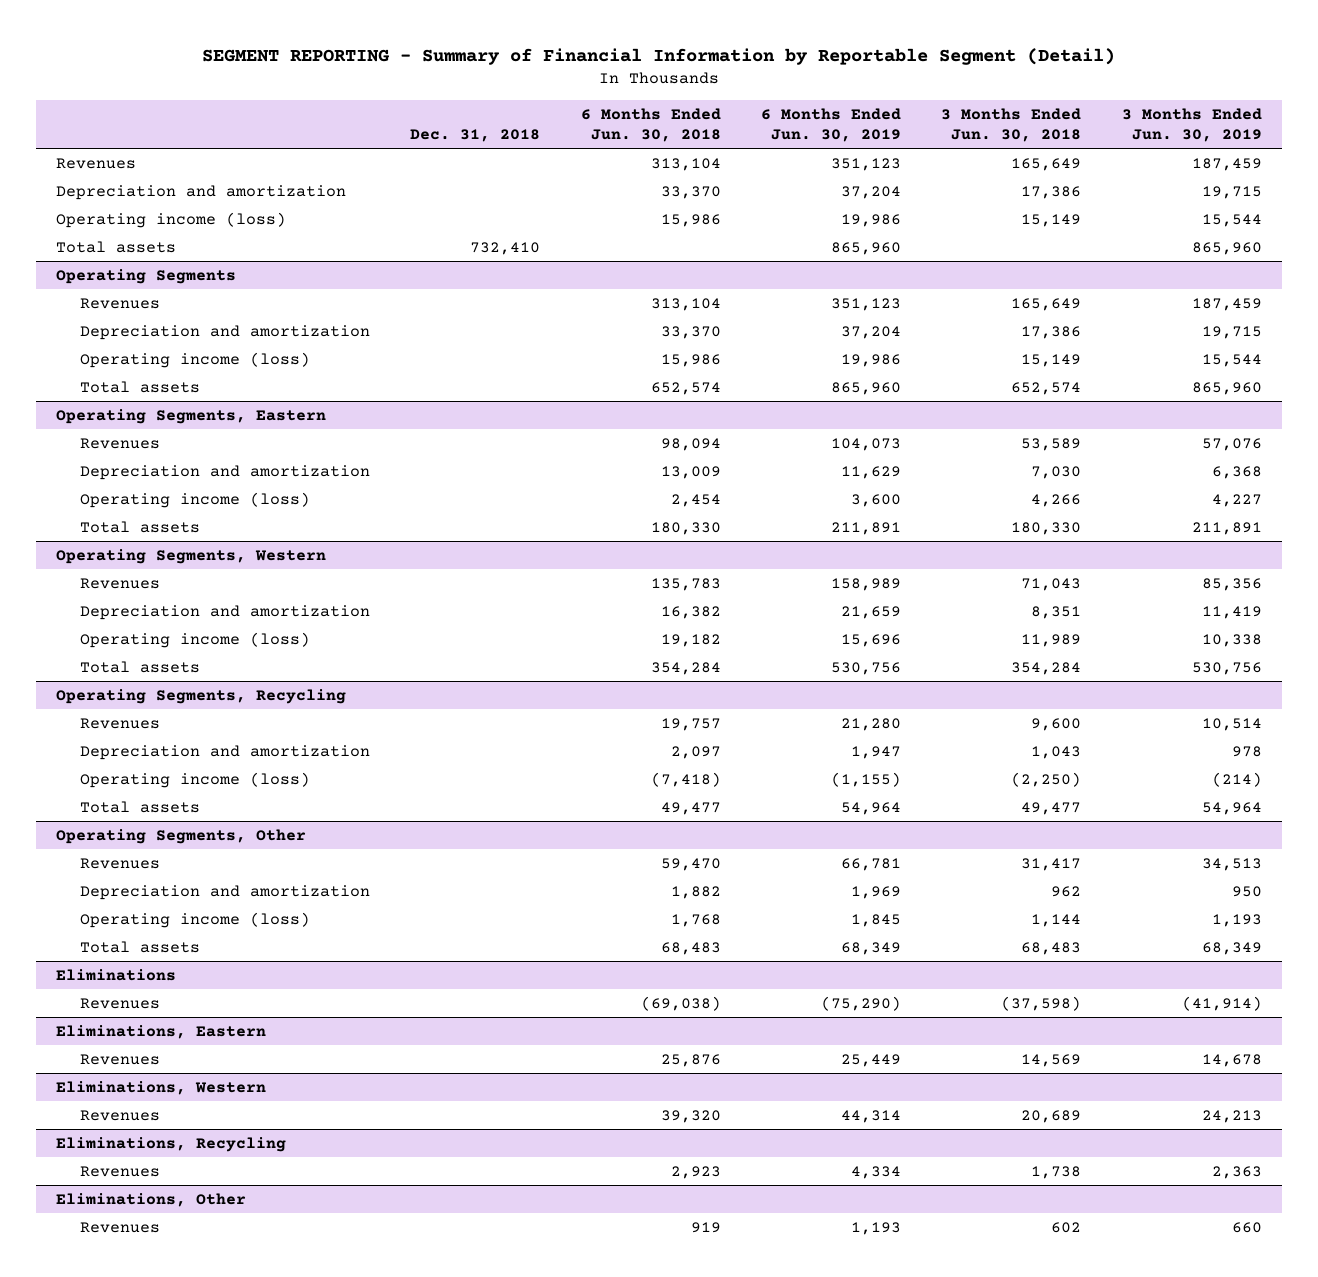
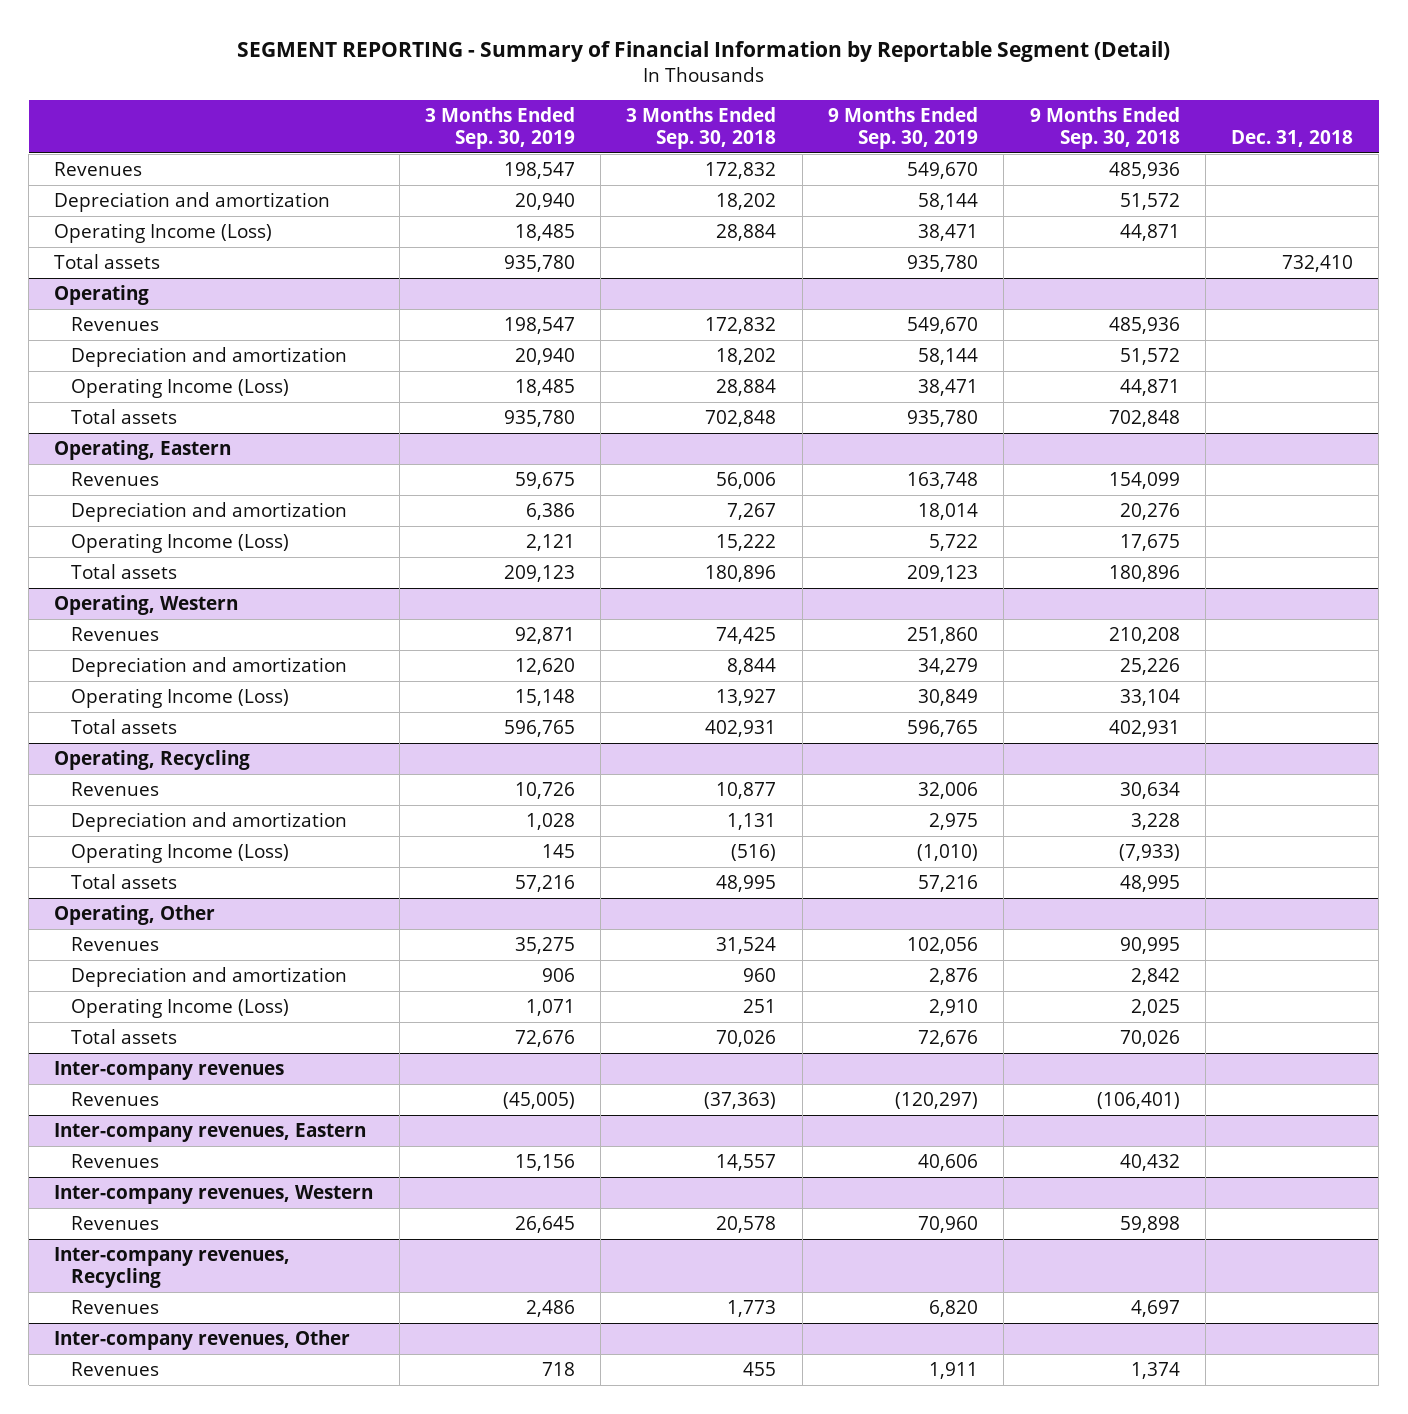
[580,107,721,143] 6 Months Ended Jun. 30, 2018 -> none
[760,107,901,143] 6 Months Ended Jun. 30, 2019 -> none
[941,107,1082,143] 3 Months Ended Jun. 30, 2018 -> none
[1121,107,1262,143] 3 Months Ended Jun. 30, 2019 -> none
none -> [424,107,575,149] 3 Months Ended Sep. 30, 2019
none -> [626,107,777,149] 3 Months Ended Sep. 30, 2018
none -> [828,107,979,149] 9 Months Ended Sep. 30, 2019
none -> [1029,107,1180,149] 9 Months Ended Sep. 30, 2018
[56,211,287,228] Operating income (loss) -> [54,223,273,244] Operating Income (Loss)
[56,268,237,284] Operating Segments -> [54,285,150,306] Operating
[79,351,310,368] Operating income (loss) -> [70,378,289,399] Operating Income (Loss)
[56,408,327,424] Operating Segments, Eastern -> [54,440,232,461] Operating, Eastern
[79,491,310,508] Operating income (loss) -> [70,533,289,554] Operating Income (Loss)
[56,548,327,564] Operating Segments, Western -> [54,595,239,616] Operating, Western
[79,631,310,648] Operating income (loss) -> [70,688,289,709] Operating Income (Loss)
[56,688,347,704] Operating Segments, Recycling -> [54,750,251,771] Operating, Recycling
[79,771,310,788] Operating income (loss) -> [70,843,289,864] Operating Income (Loss)
[56,828,307,844] Operating Segments, Other -> [54,905,216,926] Operating, Other
[79,911,310,928] Operating income (loss) -> [70,998,289,1019] Operating Income (Loss)
[56,968,177,981] Eliminations -> [54,1061,285,1081] Inter-company revenues
[56,1024,267,1039] Eliminations, Eastern -> none
[79,1053,160,1065] Revenues -> none
[56,1080,267,1095] Eliminations, Western -> none
[79,1109,160,1121] Revenues -> none
[56,1136,287,1152] Eliminations, Recycling -> none
[79,1165,160,1177] Revenues -> none
[56,1192,247,1207] Eliminations, Other -> none
[79,1221,160,1233] Revenues -> none
none -> [54,1123,367,1143] Inter-company revenues, Eastern
none -> [70,1154,159,1169] Revenues
none -> [54,1185,374,1205] Inter-company revenues, Western
none -> [70,1216,159,1231] Revenues
none -> [54,1247,291,1288] Inter-company revenues, Recycling
none -> [70,1300,159,1315] Revenues
none -> [54,1330,351,1351] Inter-company revenues, Other
none -> [70,1362,159,1377] Revenues

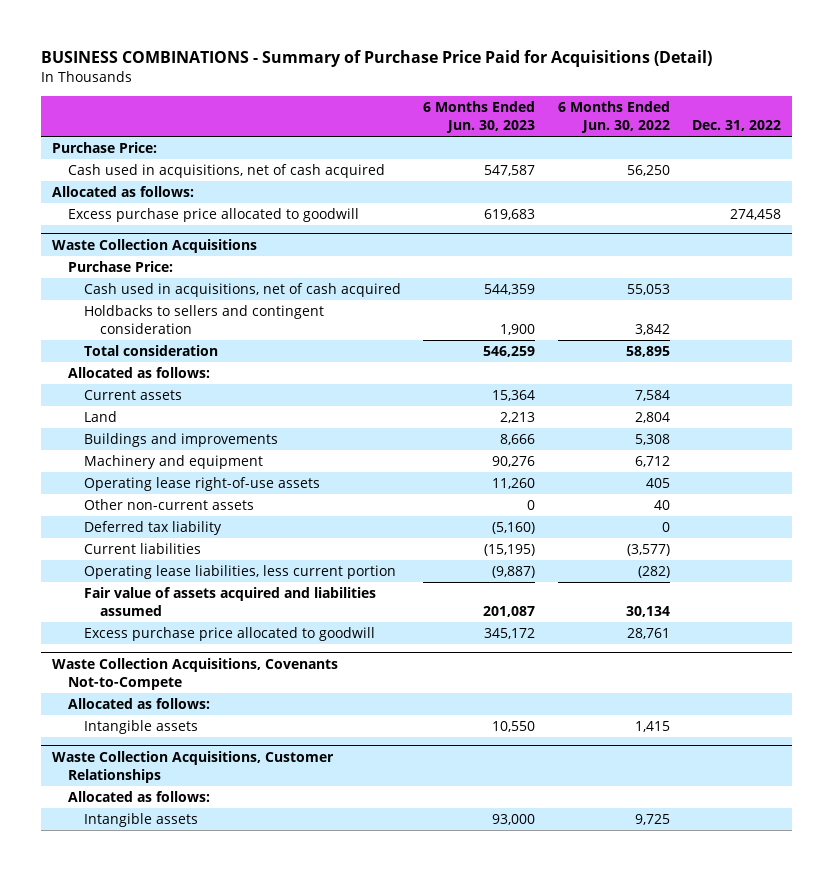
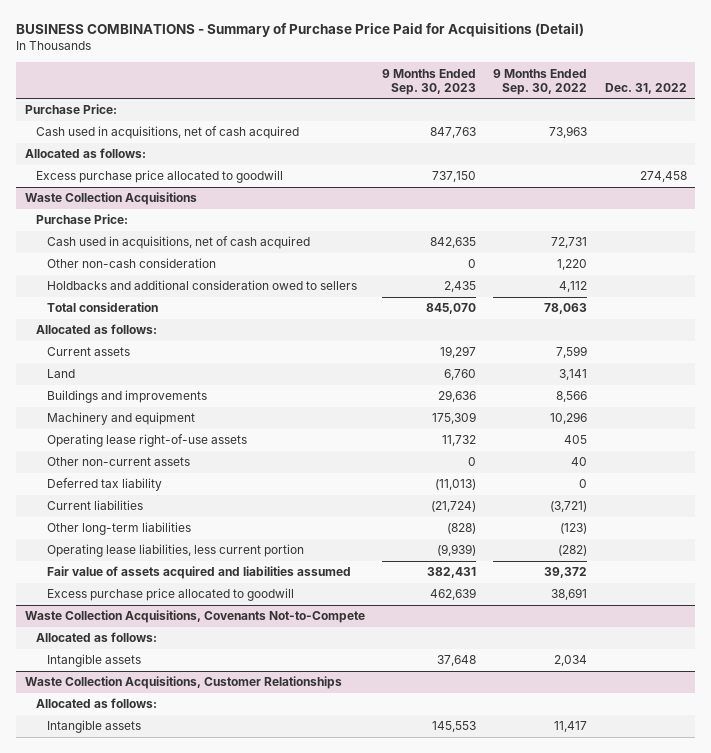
[423,101,536,133] 6 Months Ended Jun. 30, 2023 -> none
[557,101,670,133] 6 Months Ended Jun. 30, 2022 -> none
none -> [381,68,476,95] 9 Months Ended Sep. 30, 2023
none -> [493,68,588,95] 9 Months Ended Sep. 30, 2022
none -> [46,258,216,269] Other non-cash consideration
[84,305,325,334] Holdbacks to sellers and contingent consideration -> [46,280,357,291] Holdbacks and additional consideration owed to sellers
none -> [46,522,191,536] Other long-term liabilities

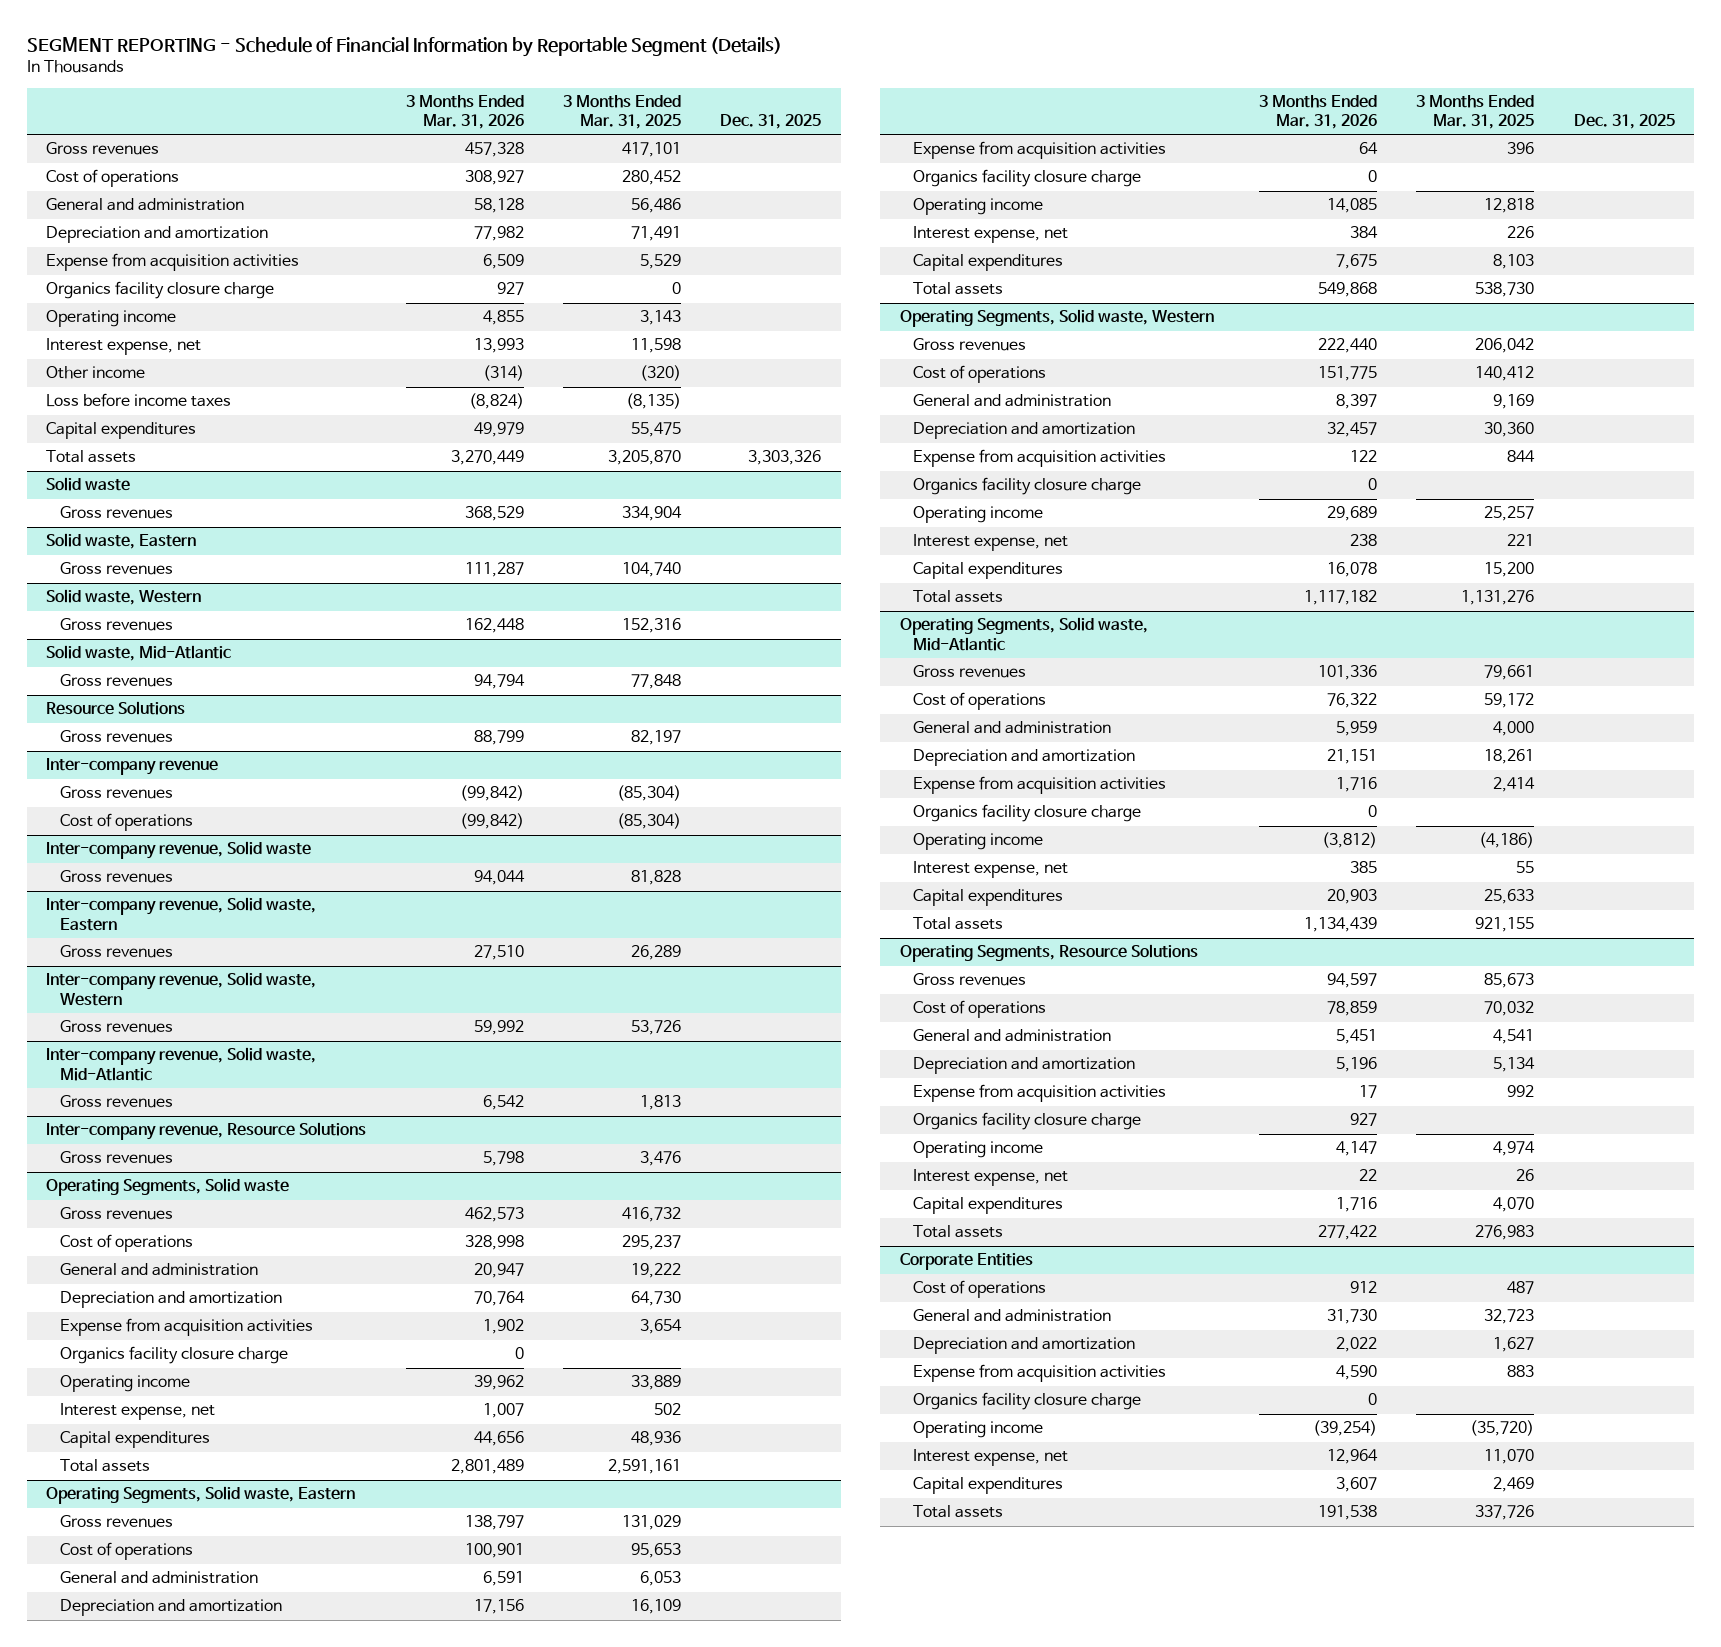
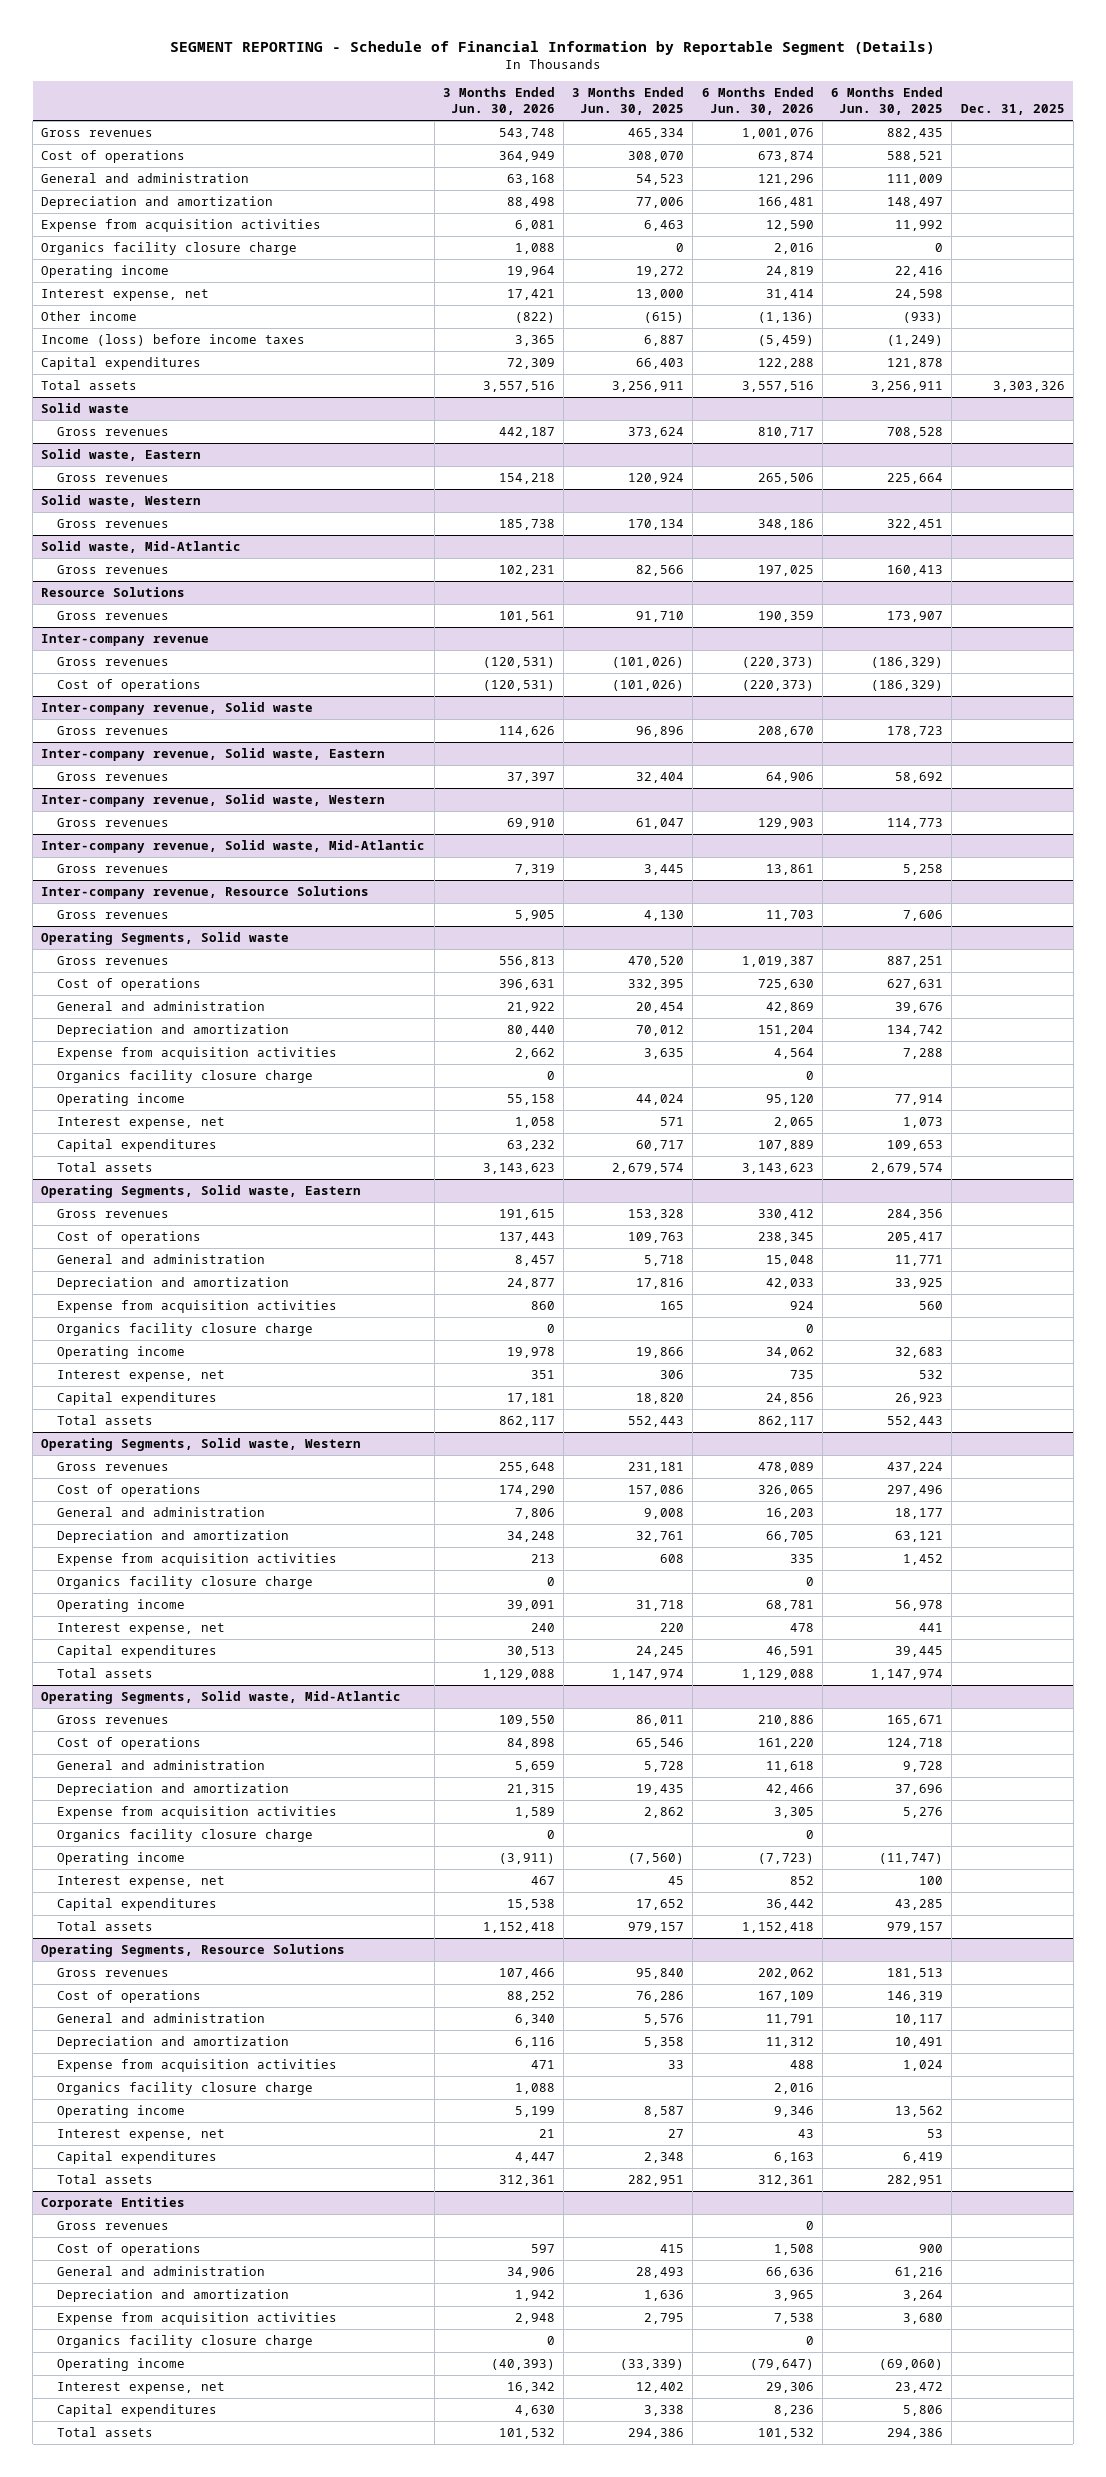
[405,95,524,130] 3 Months Ended Mar. 31, 2026 -> none
[562,95,681,130] 3 Months Ended Mar. 31, 2025 -> none
none -> [442,87,555,115] 3 Months Ended Jun. 30, 2026
none -> [572,87,685,115] 3 Months Ended Jun. 30, 2025
none -> [701,87,814,115] 6 Months Ended Jun. 30, 2026
none -> [831,87,944,115] 6 Months Ended Jun. 30, 2025
[46,393,232,408] Loss before income taxes -> [41,334,306,347] Income (loss) before income taxes
none -> [57,2221,170,2231] Gross revenues

